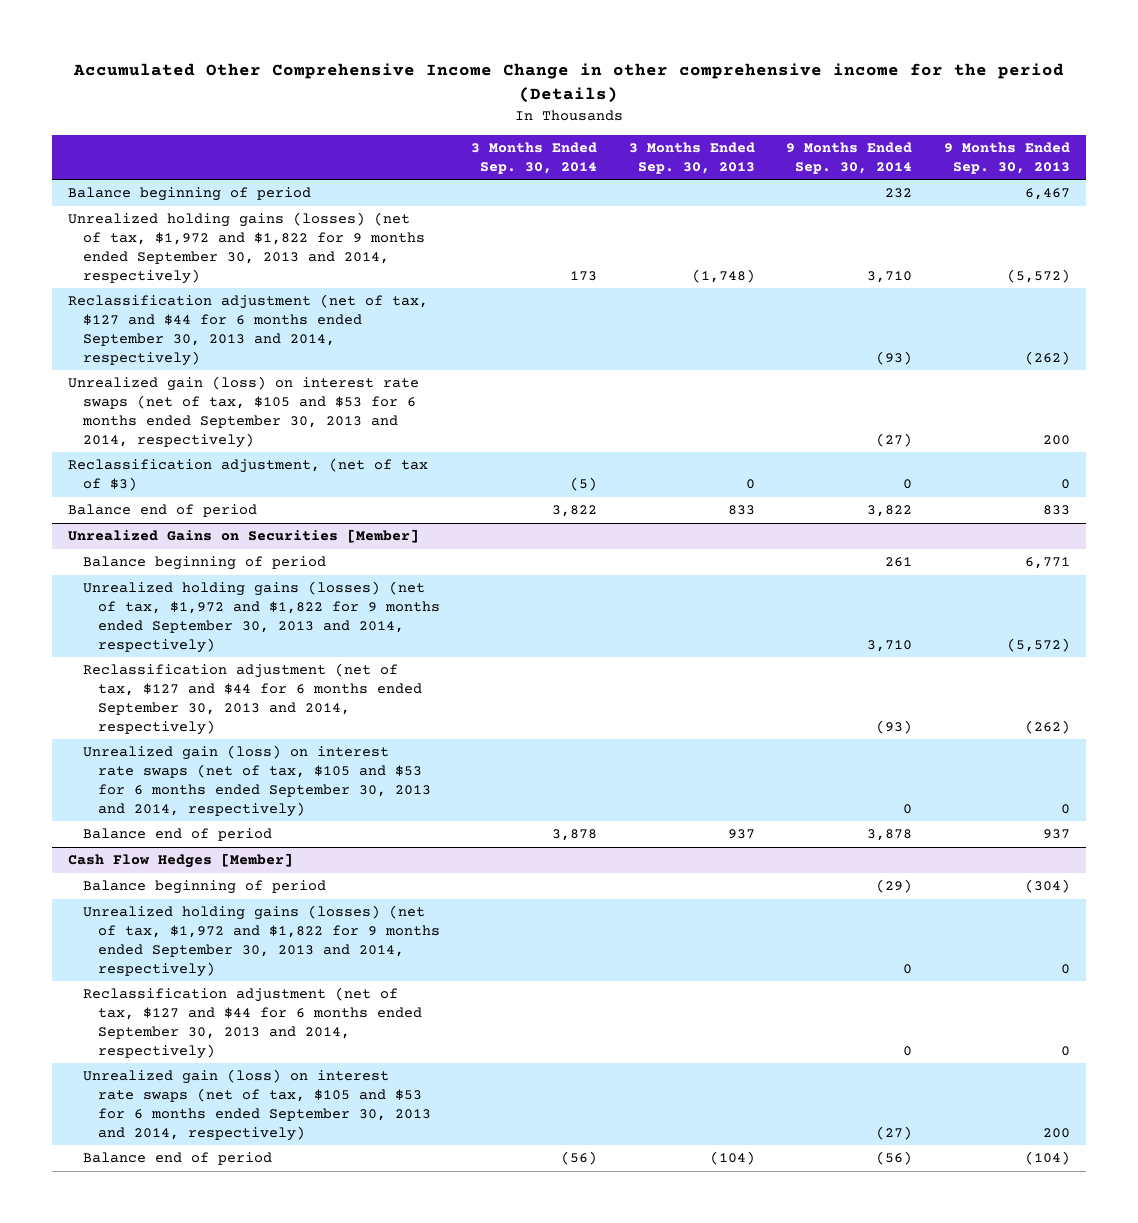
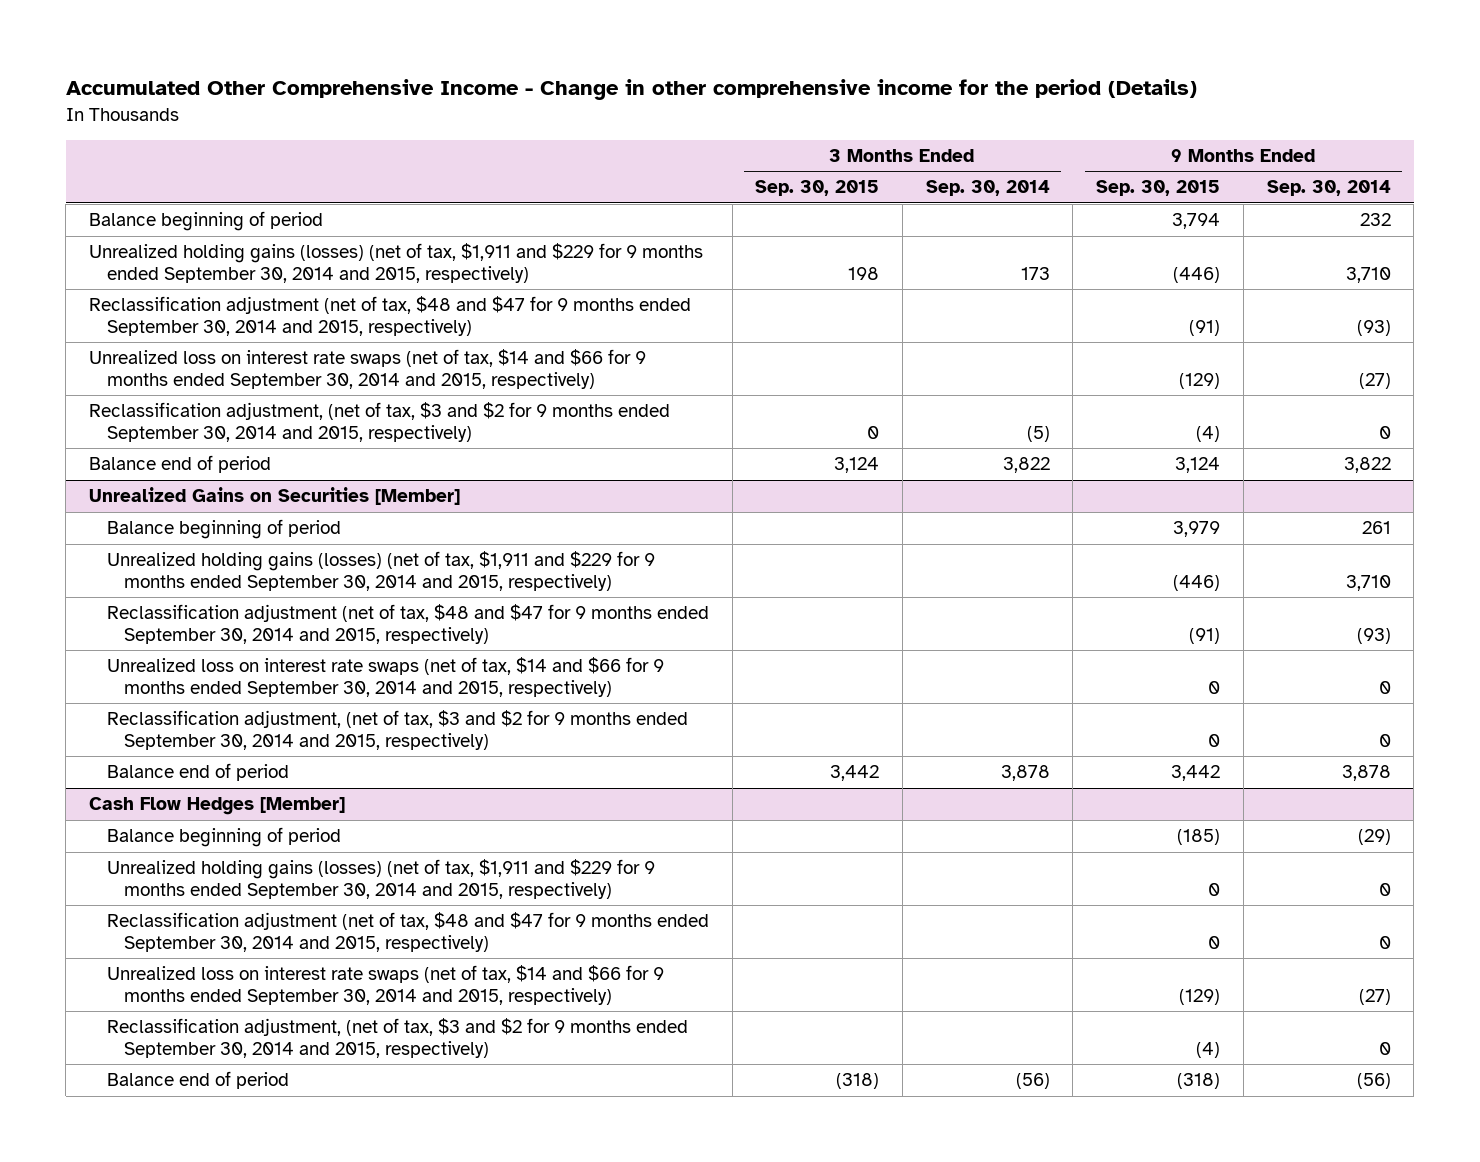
[72,63,1064,104] Accumulated Other Comprehensive Income Change in other comprehensive income for the period (Details) -> [65,79,1197,101] Accumulated Other Comprehensive Income - Change in other comprehensive income for the period (Details)
[628,142,755,174] 3 Months Ended Sep. 30, 2013 -> none
[943,142,1070,174] 9 Months Ended Sep. 30, 2013 -> none
none -> [755,180,880,197] Sep. 30, 2015
none -> [1096,180,1221,197] Sep. 30, 2015
[67,212,425,284] Unrealized holding gains (losses) (net of tax, $1,972 and $1,822 for 9 months ended September 30, 2013 and 2014, respectively) -> [89,243,704,283] Unrealized holding gains (losses) (net of tax, $1,911 and $229 for 9 months ended September 30, 2014 and 2015, respectively)
[67,294,428,366] Reclassification adjustment (net of tax, $127 and $44 for 6 months ended September 30, 2013 and 2014, respectively) -> [89,296,692,336] Reclassification adjustment (net of tax, $48 and $47 for 9 months ended September 30, 2014 and 2015, respectively)
[67,376,419,448] Unrealized gain (loss) on interest rate swaps (net of tax, $105 and $53 for 6 months ended September 30, 2013 and 2014, respectively) -> [89,349,647,389] Unrealized loss on interest rate swaps (net of tax, $14 and $66 for 9 months ended September 30, 2014 and 2015, respectively)
[67,458,428,492] Reclassification adjustment, (net of tax of $3) -> [89,402,671,442] Reclassification adjustment, (net of tax, $3 and $2 for 9 months ended September 30, 2014 and 2015, respectively)
[82,581,440,653] Unrealized holding gains (losses) (net of tax, $1,972 and $1,822 for 9 months ended September 30, 2013 and 2014, respectively) -> [106,551,655,591] Unrealized holding gains (losses) (net of tax, $1,911 and $229 for 9 months ended September 30, 2014 and 2015, respectively)
[82,663,422,735] Reclassification adjustment (net of tax, $127 and $44 for 6 months ended September 30, 2013 and 2014, respectively) -> [106,604,709,644] Reclassification adjustment (net of tax, $48 and $47 for 9 months ended September 30, 2014 and 2015, respectively)
[82,745,431,817] Unrealized gain (loss) on interest rate swaps (net of tax, $105 and $53 for 6 months ended September 30, 2013 and 2014, respectively) -> [106,657,664,697] Unrealized loss on interest rate swaps (net of tax, $14 and $66 for 9 months ended September 30, 2014 and 2015, respectively)
none -> [106,710,688,750] Reclassification adjustment, (net of tax, $3 and $2 for 9 months ended September 30, 2014 and 2015, respectively)
[82,905,440,977] Unrealized holding gains (losses) (net of tax, $1,972 and $1,822 for 9 months ended September 30, 2013 and 2014, respectively) -> [106,859,655,899] Unrealized holding gains (losses) (net of tax, $1,911 and $229 for 9 months ended September 30, 2014 and 2015, respectively)
[82,987,422,1059] Reclassification adjustment (net of tax, $127 and $44 for 6 months ended September 30, 2013 and 2014, respectively) -> [106,912,709,952] Reclassification adjustment (net of tax, $48 and $47 for 9 months ended September 30, 2014 and 2015, respectively)
[82,1069,431,1141] Unrealized gain (loss) on interest rate swaps (net of tax, $105 and $53 for 6 months ended September 30, 2013 and 2014, respectively) -> [106,965,664,1005] Unrealized loss on interest rate swaps (net of tax, $14 and $66 for 9 months ended September 30, 2014 and 2015, respectively)
none -> [106,1018,688,1058] Reclassification adjustment, (net of tax, $3 and $2 for 9 months ended September 30, 2014 and 2015, respectively)

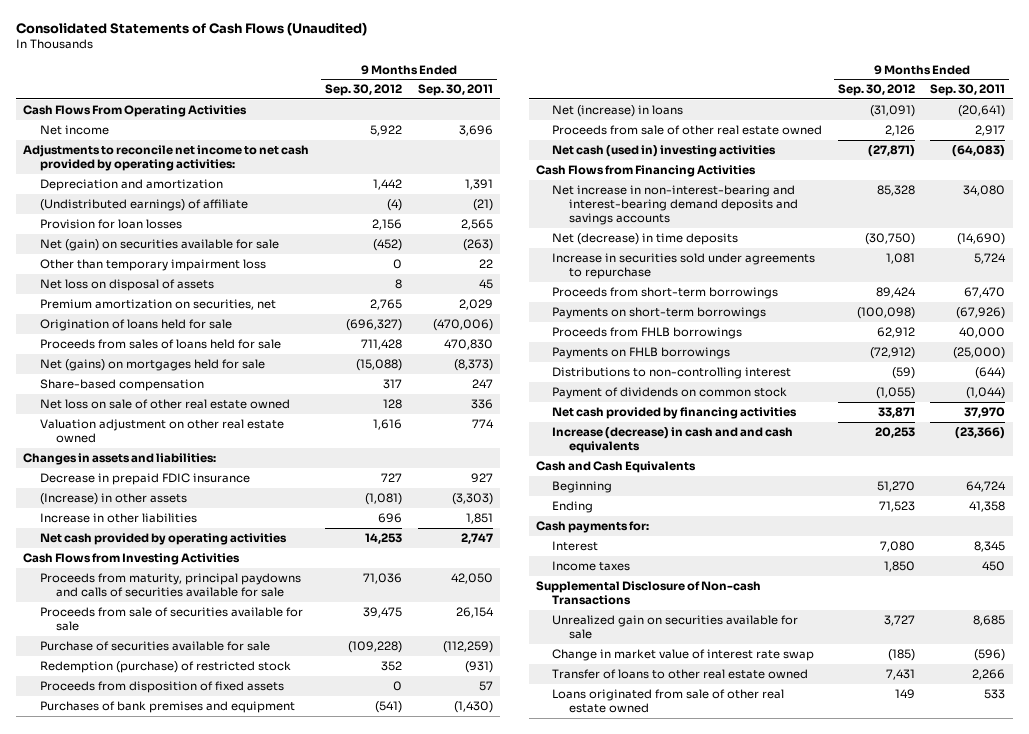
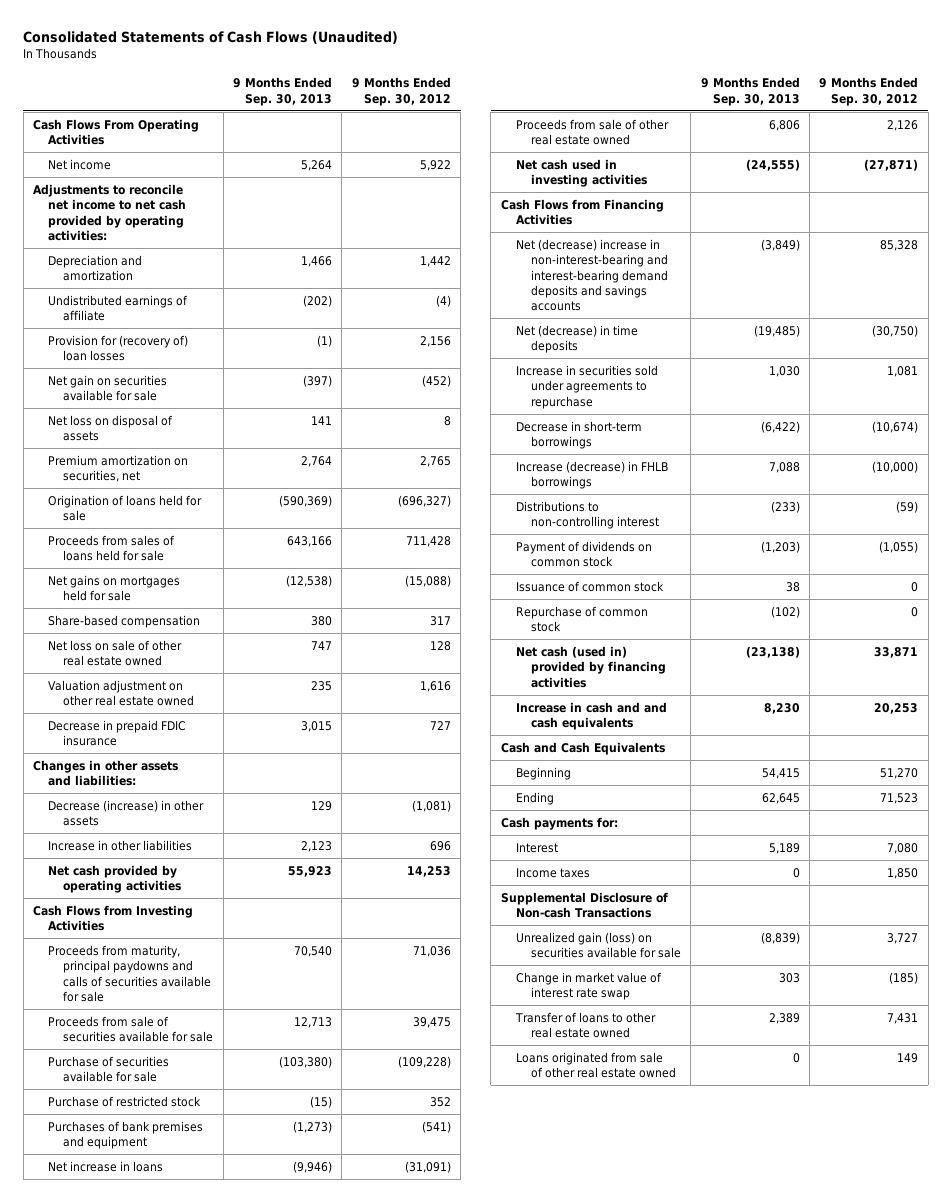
[417,84,493,97] Sep. 30, 2011 -> none
none -> [233,77,333,106] 9 Months Ended Sep. 30, 2013
[39,258,266,271] Other than temporary impairment loss -> none
[39,198,248,211] (Undistributed earnings) of affiliate -> [48,294,189,322] Undistributed earnings of affiliate
[39,218,182,229] Provision for loan losses -> [48,334,189,362] Provision for (recovery of) loan losses
[39,238,279,251] Net (gain) on securities available for sale -> [48,374,168,402] Net gain on securities available for sale
[39,358,265,371] Net (gains) on mortgages held for sale -> [48,574,181,602] Net gains on mortgages held for sale
[23,452,217,465] Changes in assets and liabilities: -> none
none -> [33,759,179,787] Changes in other assets and liabilities:
[39,492,187,505] (Increase) in other assets -> [48,799,205,827] Decrease (increase) in other assets
[39,680,284,693] Proceeds from disposition of fixed assets -> none
[39,660,291,673] Redemption (purchase) of restricted stock -> [48,1095,202,1107] Purchase of restricted stock
[552,104,684,117] Net (increase) in loans -> [48,1160,164,1172] Net increase in loans
[552,144,777,157] Net cash (used in) investing activities -> [515,158,647,188] Net cash used in investing activities
[552,184,798,225] Net increase in non-interest-bearing and interest-bearing demand deposits and savings accounts -> [515,238,668,312] Net (decrease) increase in non-interest-bearing and interest-bearing demand deposits and savings accounts
[552,286,779,299] Proceeds from short-term borrowings -> none
[552,306,767,319] Payments on short-term borrowings -> none
[552,326,743,339] Proceeds from FHLB borrowings -> none
[552,346,731,359] Payments on FHLB borrowings -> none
none -> [515,420,642,450] Decrease in short-term borrowings
none -> [515,460,668,490] Increase (decrease) in FHLB borrowings
none -> [515,580,664,592] Issuance of common stock
none -> [515,605,648,633] Repurchase of common stock
[552,406,798,419] Net cash provided by financing activities -> [515,645,666,688] Net cash (used in) provided by financing activities
[552,426,794,453] Increase (decrease) in cash and and cash equivalents -> [515,701,667,731] Increase in cash and and cash equivalents
[552,614,799,639] Unrealized gain on securities available for sale -> [515,931,681,959] Unrealized gain (loss) on securities available for sale

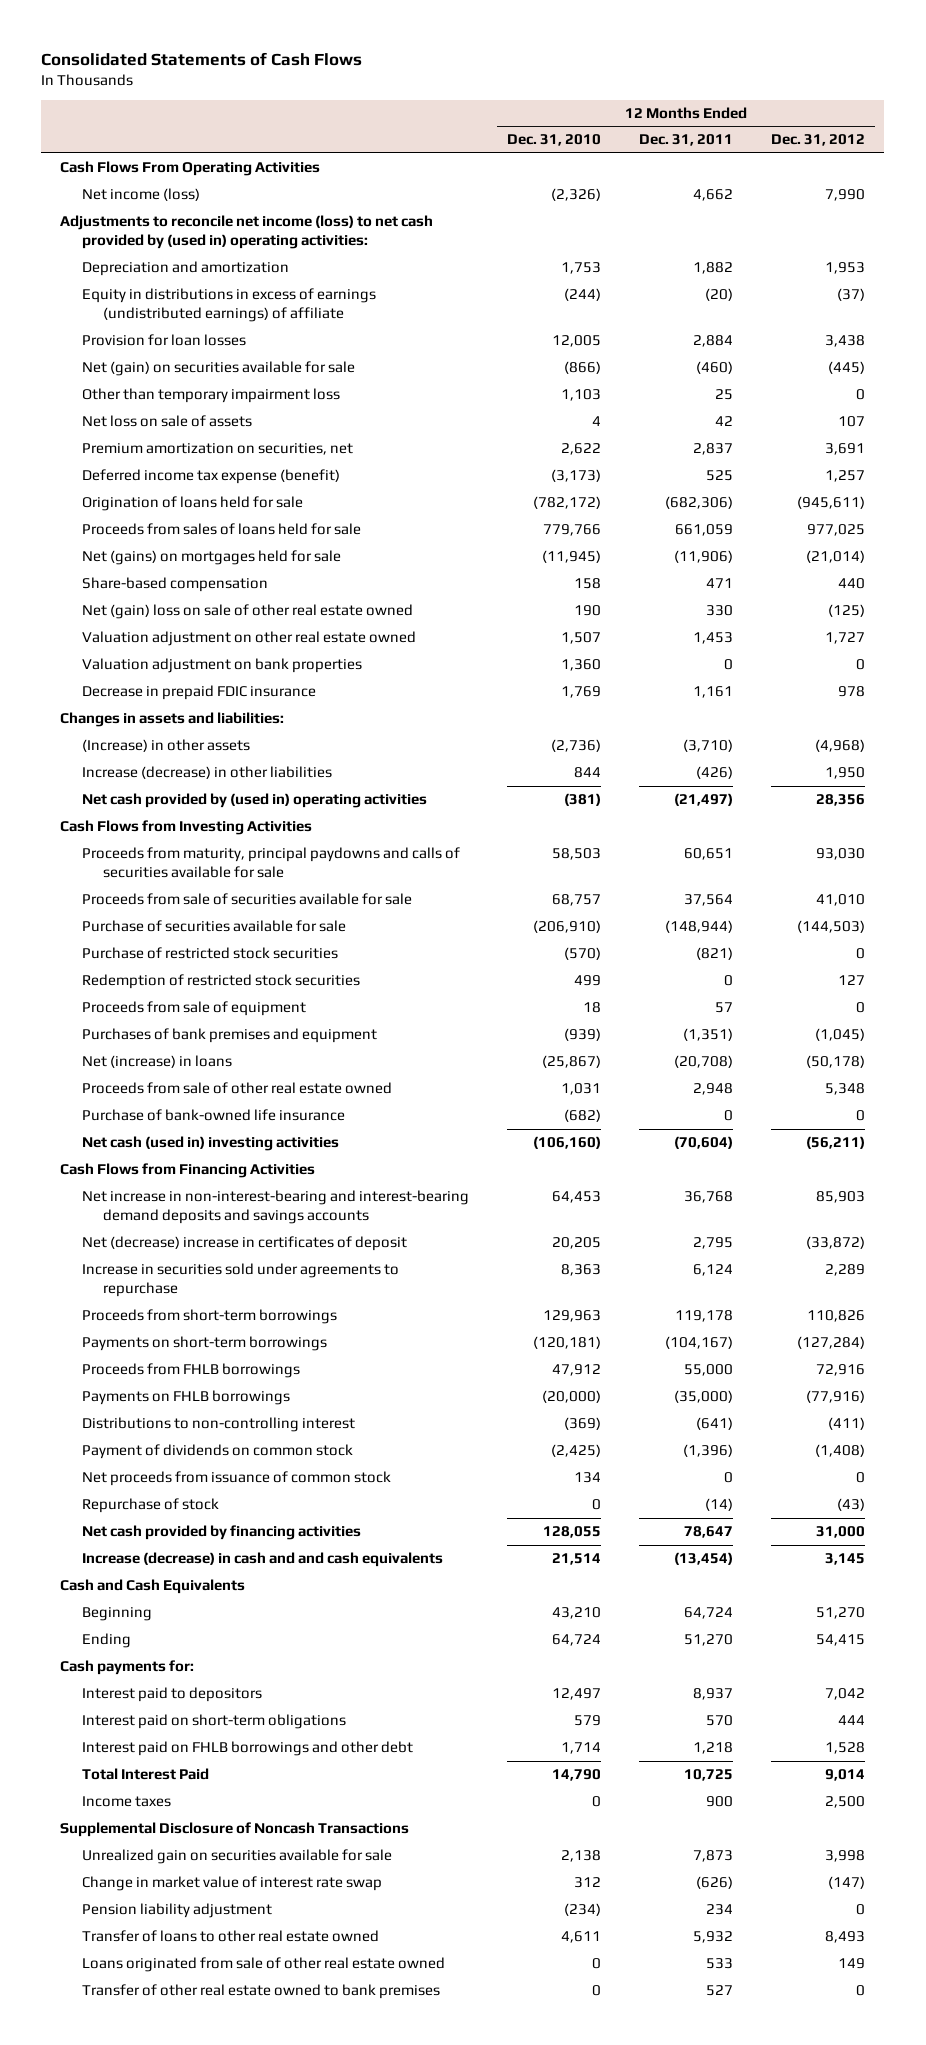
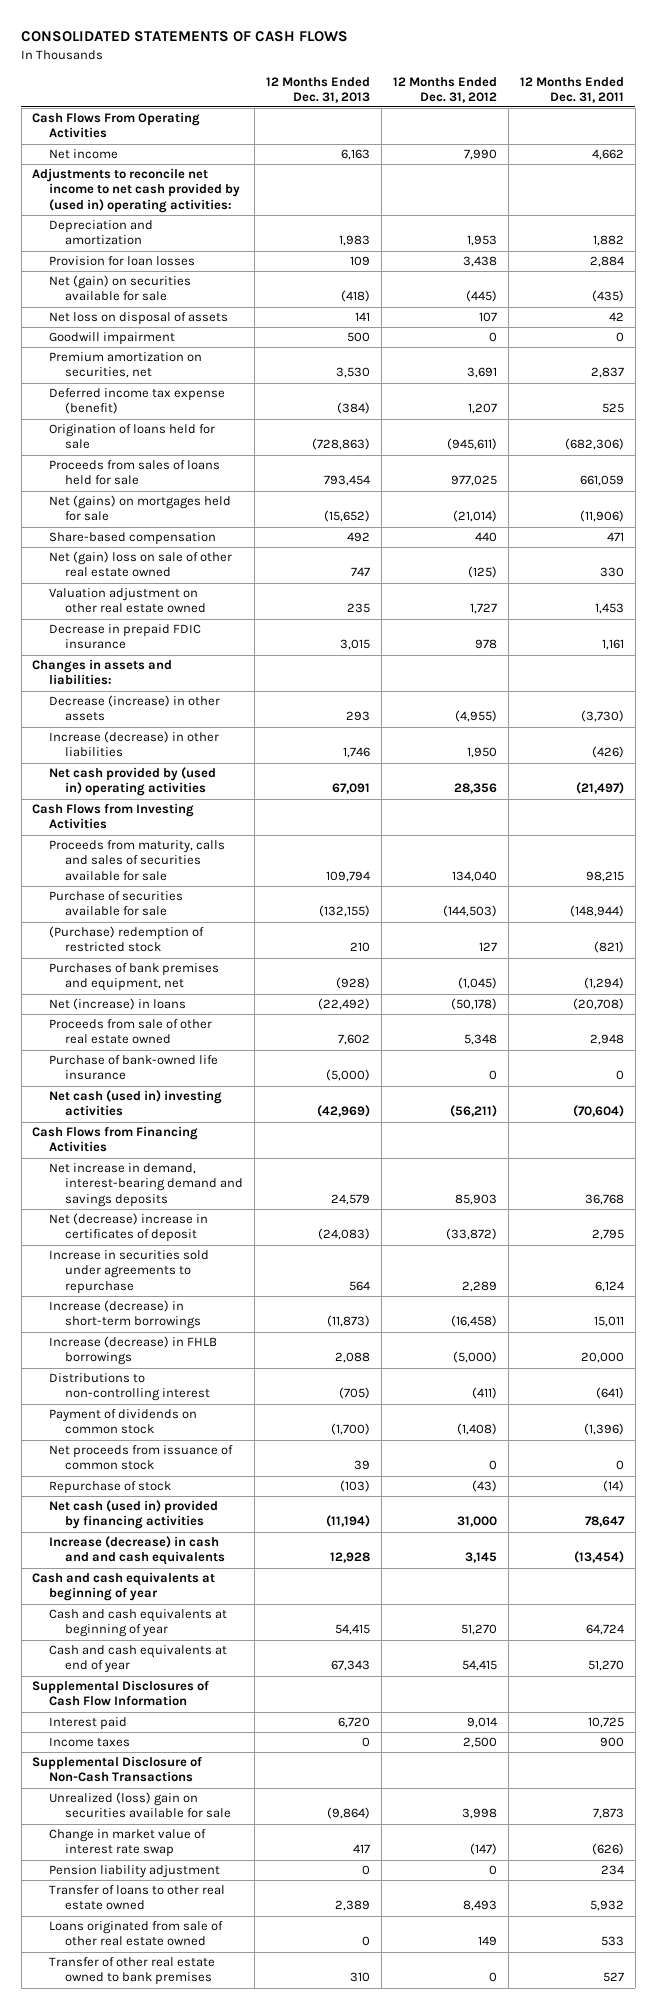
[41,51,363,66] Consolidated Statements of Cash Flows -> [21,31,349,43] CONSOLIDATED STATEMENTS OF CASH FLOWS
[506,134,601,147] Dec. 31, 2010 -> none
none -> [266,76,371,103] 12 Months Ended Dec. 31, 2013
[81,188,200,202] Net income (loss) -> [48,149,118,160] Net income
[60,215,434,250] Adjustments to reconcile net income (loss) to net cash provided by (used in) operating activities: -> [32,168,240,213] Adjustments to reconcile net income to net cash provided by (used in) operating activities:
[81,288,376,323] Equity in distributions in excess of earnings (undistributed earnings) of affiliate -> none
[81,388,340,404] Other than temporary impairment loss -> none
[696,361,734,375] (460) -> [591,290,624,303] (435)
[81,415,252,428] Net loss on sale of assets -> [48,312,228,326] Net loss on disposal of assets
none -> [48,332,175,346] Goodwill impairment
[825,470,866,483] 1,257 -> [467,403,497,415] 1,207
[81,658,362,674] Valuation adjustment on bank properties -> none
[81,739,250,753] (Increase) in other assets -> [48,695,220,722] Decrease (increase) in other assets
[683,739,734,753] (3,710) -> [580,710,624,723] (3,730)
[815,739,866,753] (4,968) -> [454,710,497,723] (4,955)
[81,893,412,906] Proceeds from sale of securities available for sale -> none
[81,847,460,879] Proceeds from maturity, principal paydowns and calls of securities available for sale -> [48,840,225,881] Proceeds from maturity, calls and sales of securities available for sale
[684,848,734,861] 60,651 -> [585,870,624,882] 98,215
[816,848,866,861] 93,030 -> [451,870,497,882] 134,040
[81,974,360,990] Redemption of restricted stock securities -> none
[81,1001,306,1017] Proceeds from sale of equipment -> none
[81,947,338,960] Purchase of restricted stock securities -> [48,926,204,953] (Purchase) redemption of restricted stock
[856,948,866,960] 0 -> [478,942,497,952] 127
[81,1028,377,1044] Purchases of bank premises and equipment -> [48,963,219,992] Purchases of bank premises and equipment, net
[683,1028,734,1042] (1,351) -> [583,977,624,990] (1,294)
[81,1190,469,1225] Net increase in non-interest-bearing and interest-bearing demand deposits and savings accounts -> [48,1163,244,1207] Net increase in demand, interest-bearing demand and savings deposits
[81,1336,327,1352] Payments on short-term borrowings -> none
[81,1390,290,1406] Payments on FHLB borrowings -> none
[81,1309,337,1325] Proceeds from short-term borrowings -> [48,1300,202,1330] Increase (decrease) in short-term borrowings
[675,1310,734,1323] 119,178 -> [593,1316,624,1328] 15,011
[807,1310,866,1323] 110,826 -> [450,1315,497,1328] (16,458)
[81,1363,300,1379] Proceeds from FHLB borrowings -> [48,1336,217,1366] Increase (decrease) in FHLB borrowings
[684,1364,734,1377] 55,000 -> [580,1352,624,1364] 20,000
[816,1364,866,1377] 72,916 -> [452,1351,497,1364] (5,000)
[81,1525,361,1541] Net cash provided by financing activities -> [48,1500,218,1530] Net cash (used in) provided by financing activities
[60,1660,195,1676] Cash payments for: -> none
[81,1687,262,1703] Interest paid to depositors -> none
[81,1714,346,1730] Interest paid on short-term obligations -> none
[81,1741,413,1757] Interest paid on FHLB borrowings and other debt -> none
[60,1579,246,1595] Cash and Cash Equivalents -> [32,1572,216,1602] Cash and cash equivalents at beginning of year
[81,1607,152,1622] Beginning -> [48,1609,227,1638] Cash and cash equivalents at beginning of year
[81,1633,131,1649] Ending -> [48,1645,227,1674] Cash and cash equivalents at end of year
none -> [32,1680,210,1707] Supplemental Disclosures of Cash Flow Information
[81,1768,209,1781] Total Interest Paid -> [48,1717,127,1731] Interest paid
[60,1822,410,1838] Supplemental Disclosure of Noncash Transactions -> [32,1756,203,1783] Supplemental Disclosure of Non-Cash Transactions
[81,1849,392,1865] Unrealized gain on securities available for sale -> [48,1792,232,1819] Unrealized (loss) gain on securities available for sale

